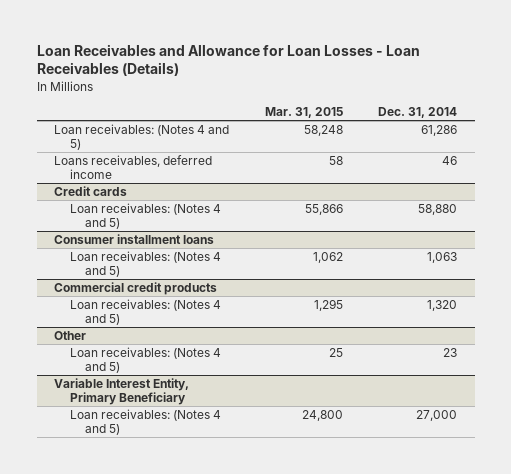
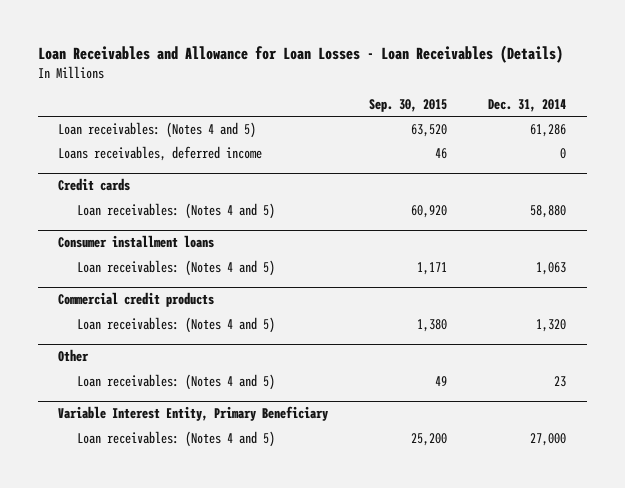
[264,106,343,118] Mar. 31, 2015 -> none
none -> [369,98,448,112] Sep. 30, 2015
[441,156,457,166] 46 -> [560,147,567,159] 0

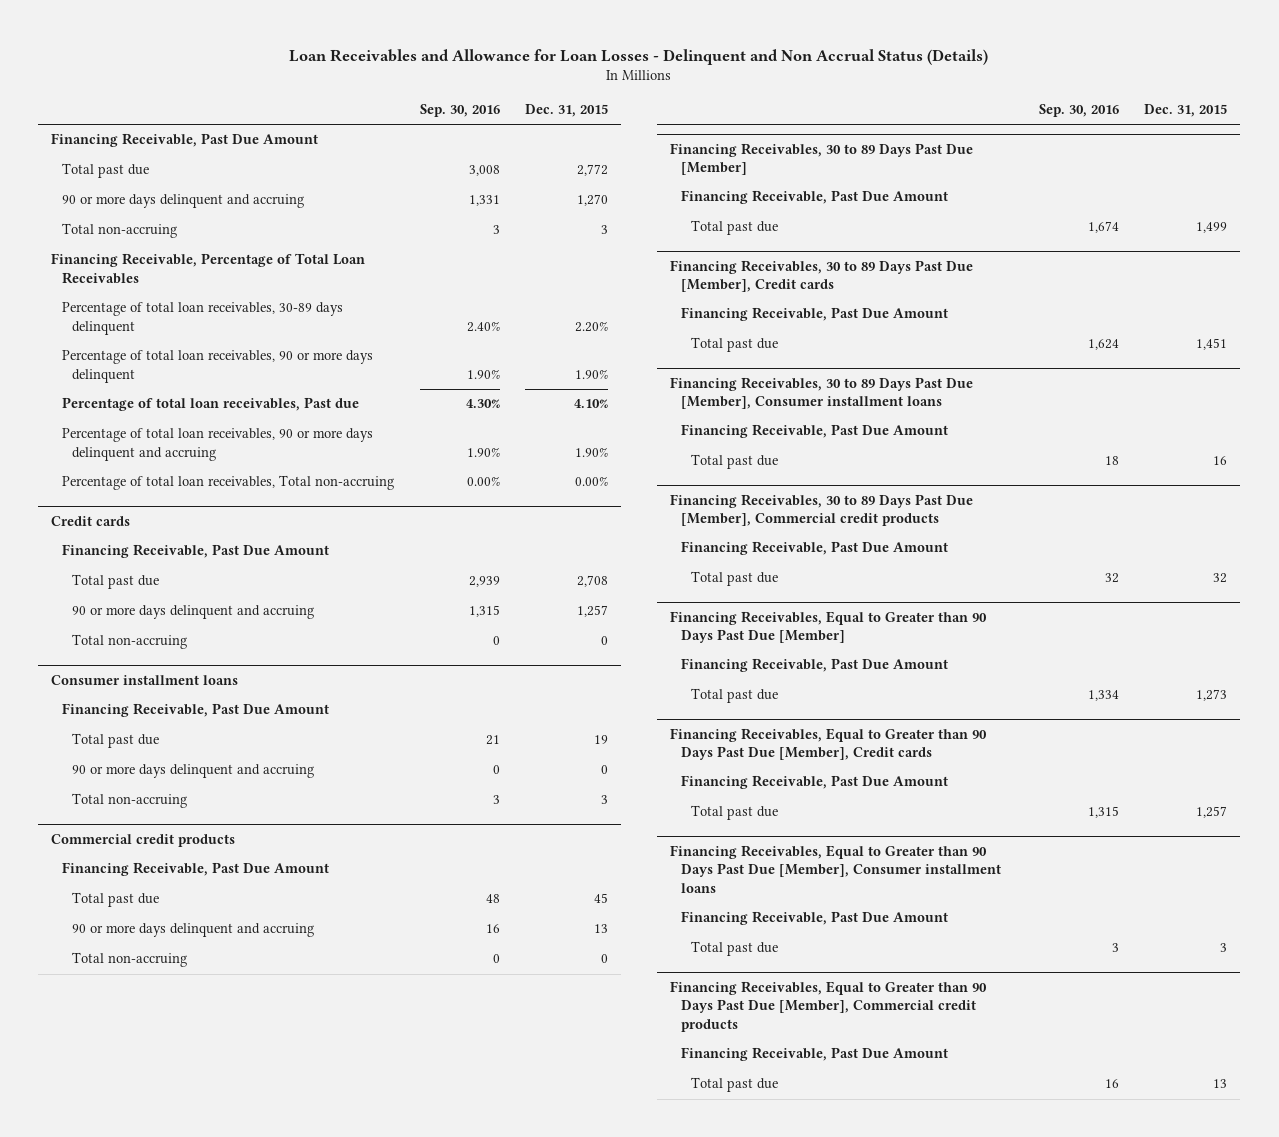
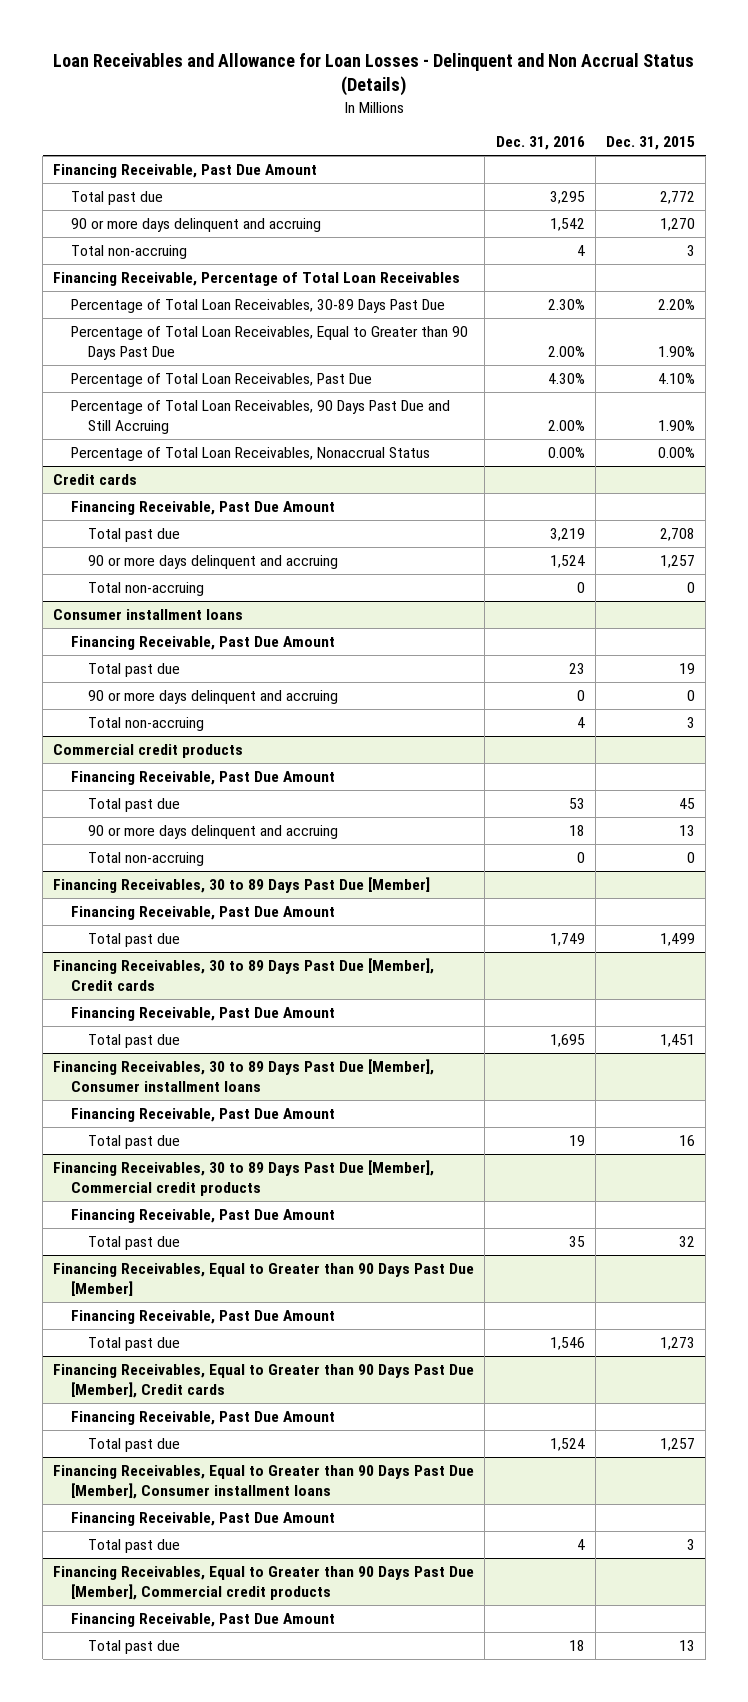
[419,104,500,118] Sep. 30, 2016 -> none
none -> [495,136,585,151] Dec. 31, 2016
[61,302,343,335] Percentage of total loan receivables, 30-89 days delinquent -> [70,299,445,314] Percentage of Total Loan Receivables, 30-89 Days Past Due
[61,350,373,383] Percentage of total loan receivables, 90 or more days delinquent -> [70,326,468,360] Percentage of Total Loan Receivables, Equal to Greater than 90 Days Past Due
[61,397,359,412] Percentage of total loan receivables, Past due -> [70,373,372,388] Percentage of Total Loan Receivables, Past Due
[61,428,373,461] Percentage of total loan receivables, 90 or more days delinquent and accruing -> [70,400,450,434] Percentage of Total Loan Receivables, 90 Days Past Due and Still Accruing
[61,475,394,491] Percentage of total loan receivables, Total non-accruing -> [70,447,430,462] Percentage of Total Loan Receivables, Nonaccrual Status

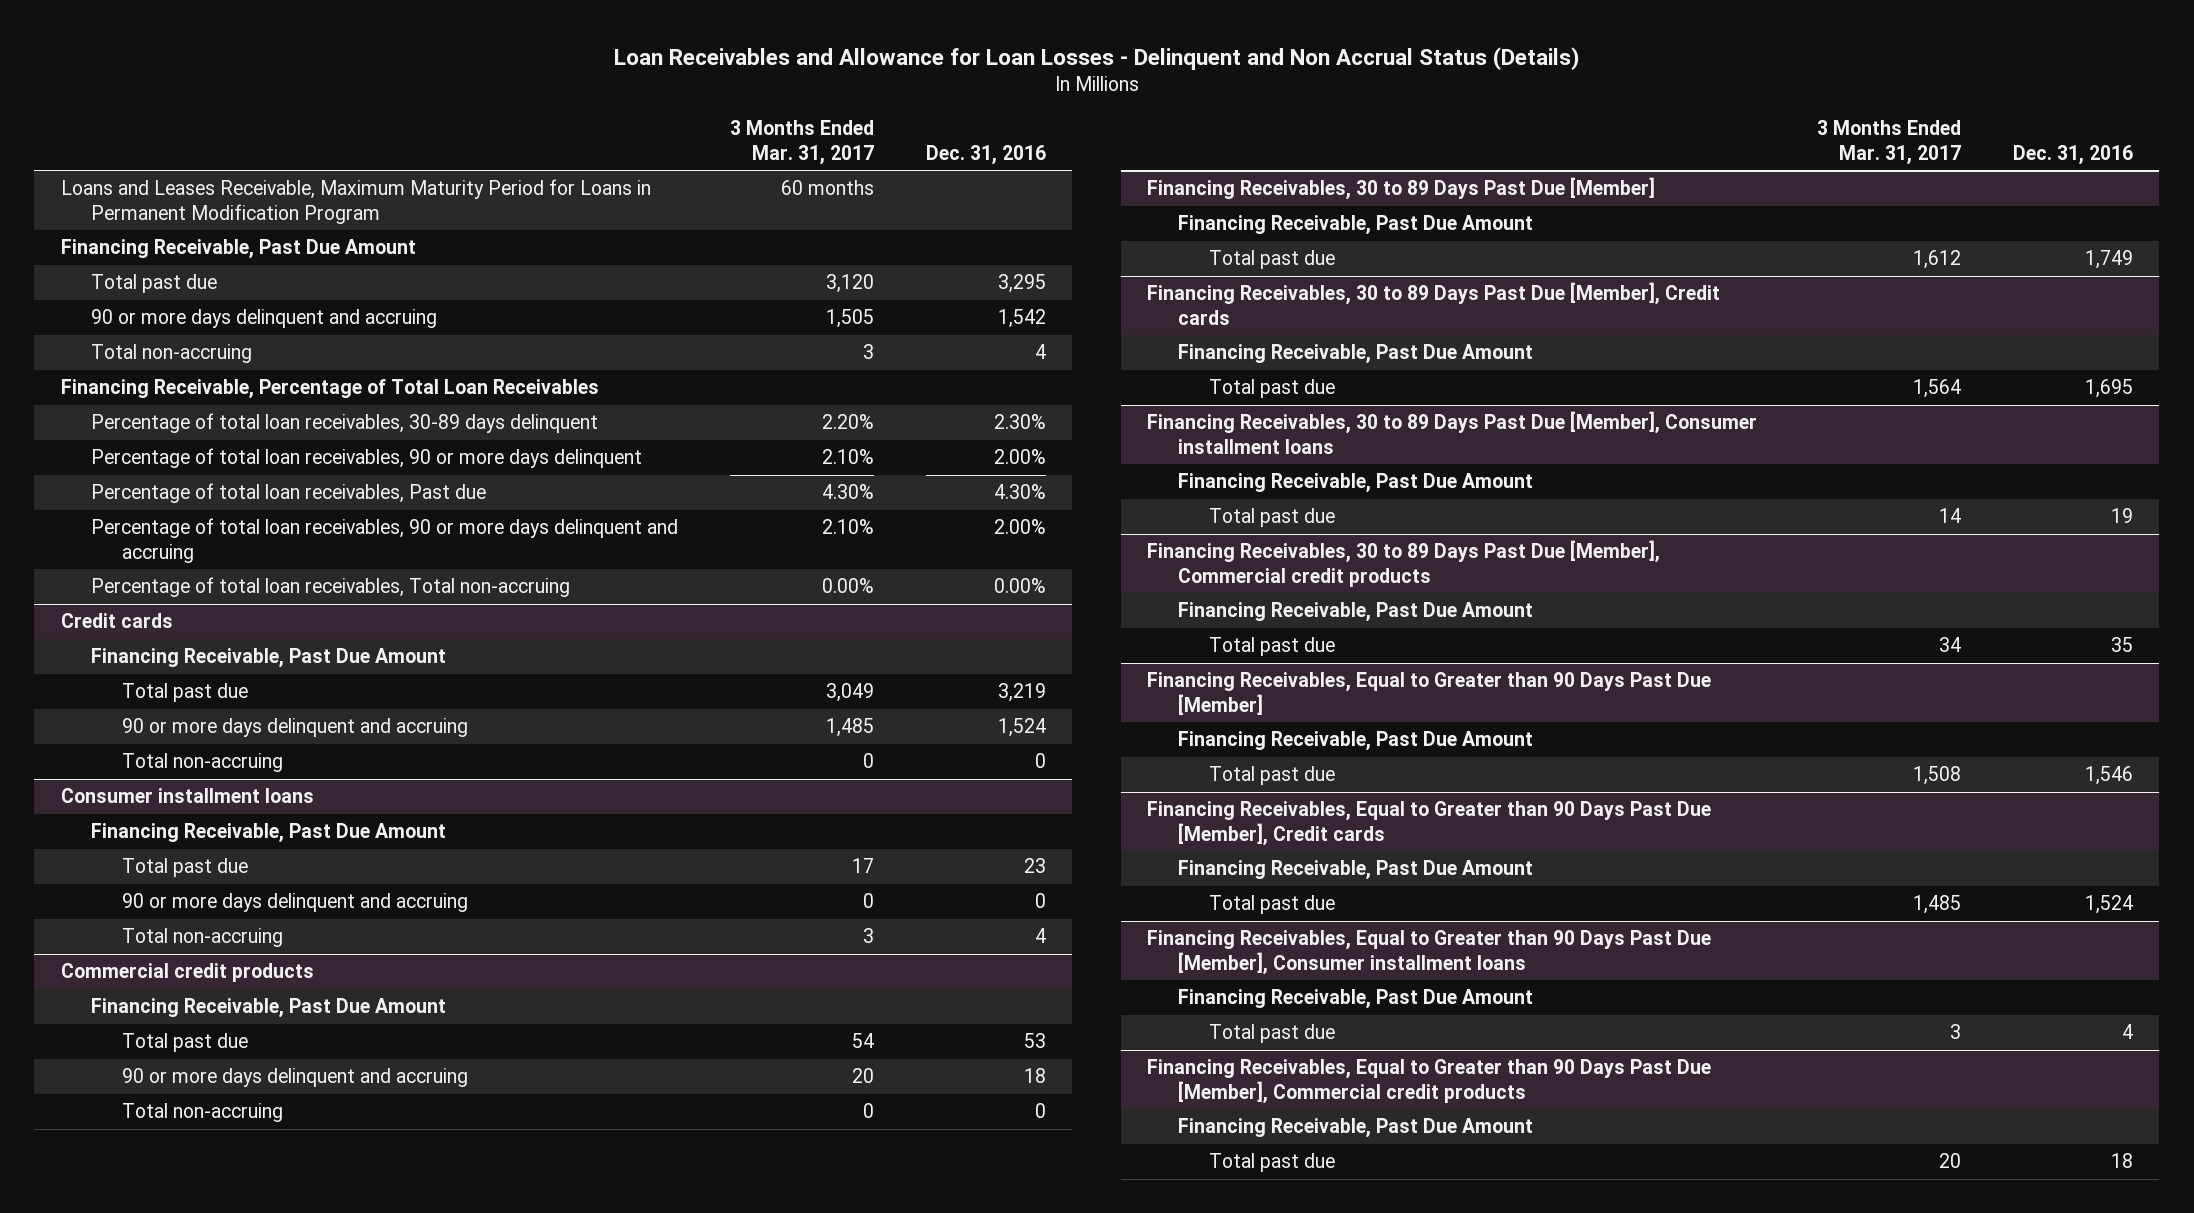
[606,136,696,151] Dec. 31, 2015 -> none
none -> [730,120,875,165] 3 Months Ended Mar. 31, 2017
none -> [60,179,651,224] Loans and Leases Receivable, Maximum Maturity Period for Loans in Permanent Modification Program
[70,299,445,314] Percentage of Total Loan Receivables, 30-89 Days Past Due -> [91,413,599,434] Percentage of total loan receivables, 30-89 days delinquent
[70,326,468,360] Percentage of Total Loan Receivables, Equal to Greater than 90 Days Past Due -> [91,448,643,469] Percentage of total loan receivables, 90 or more days delinquent
[70,373,372,388] Percentage of Total Loan Receivables, Past Due -> [91,483,487,504] Percentage of total loan receivables, Past due
[70,400,450,434] Percentage of Total Loan Receivables, 90 Days Past Due and Still Accruing -> [91,518,679,563] Percentage of total loan receivables, 90 or more days delinquent and accruing
[70,447,430,462] Percentage of Total Loan Receivables, Nonaccrual Status -> [91,577,571,598] Percentage of total loan receivables, Total non-accruing

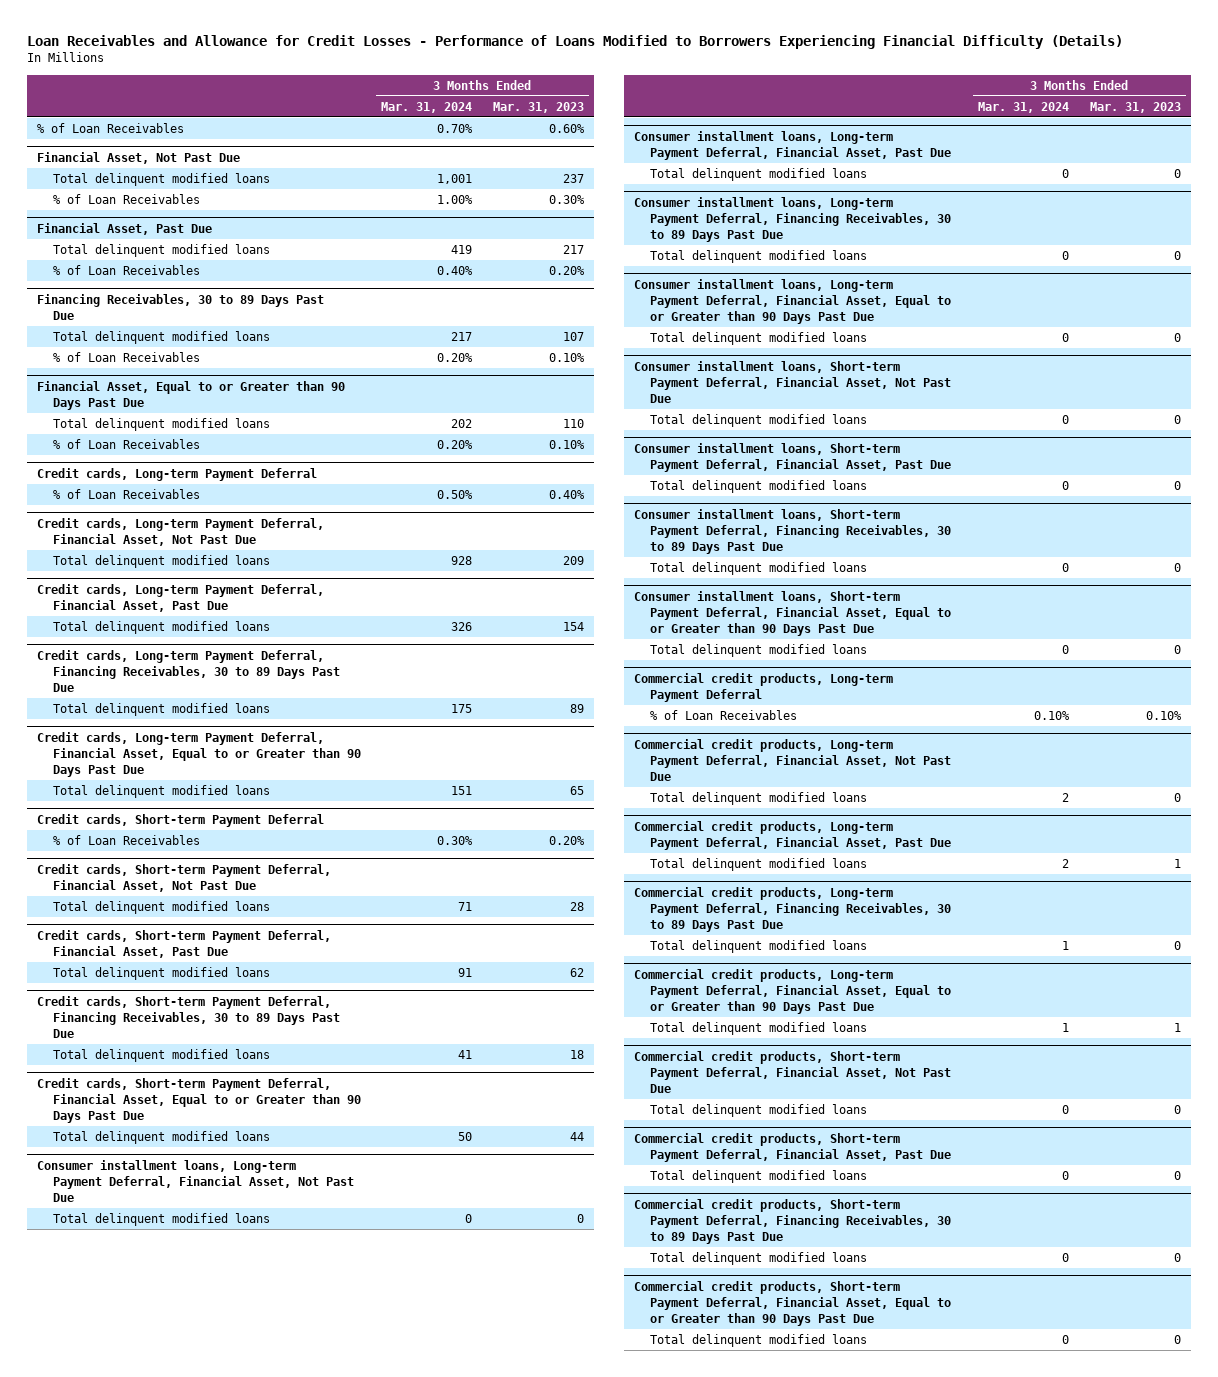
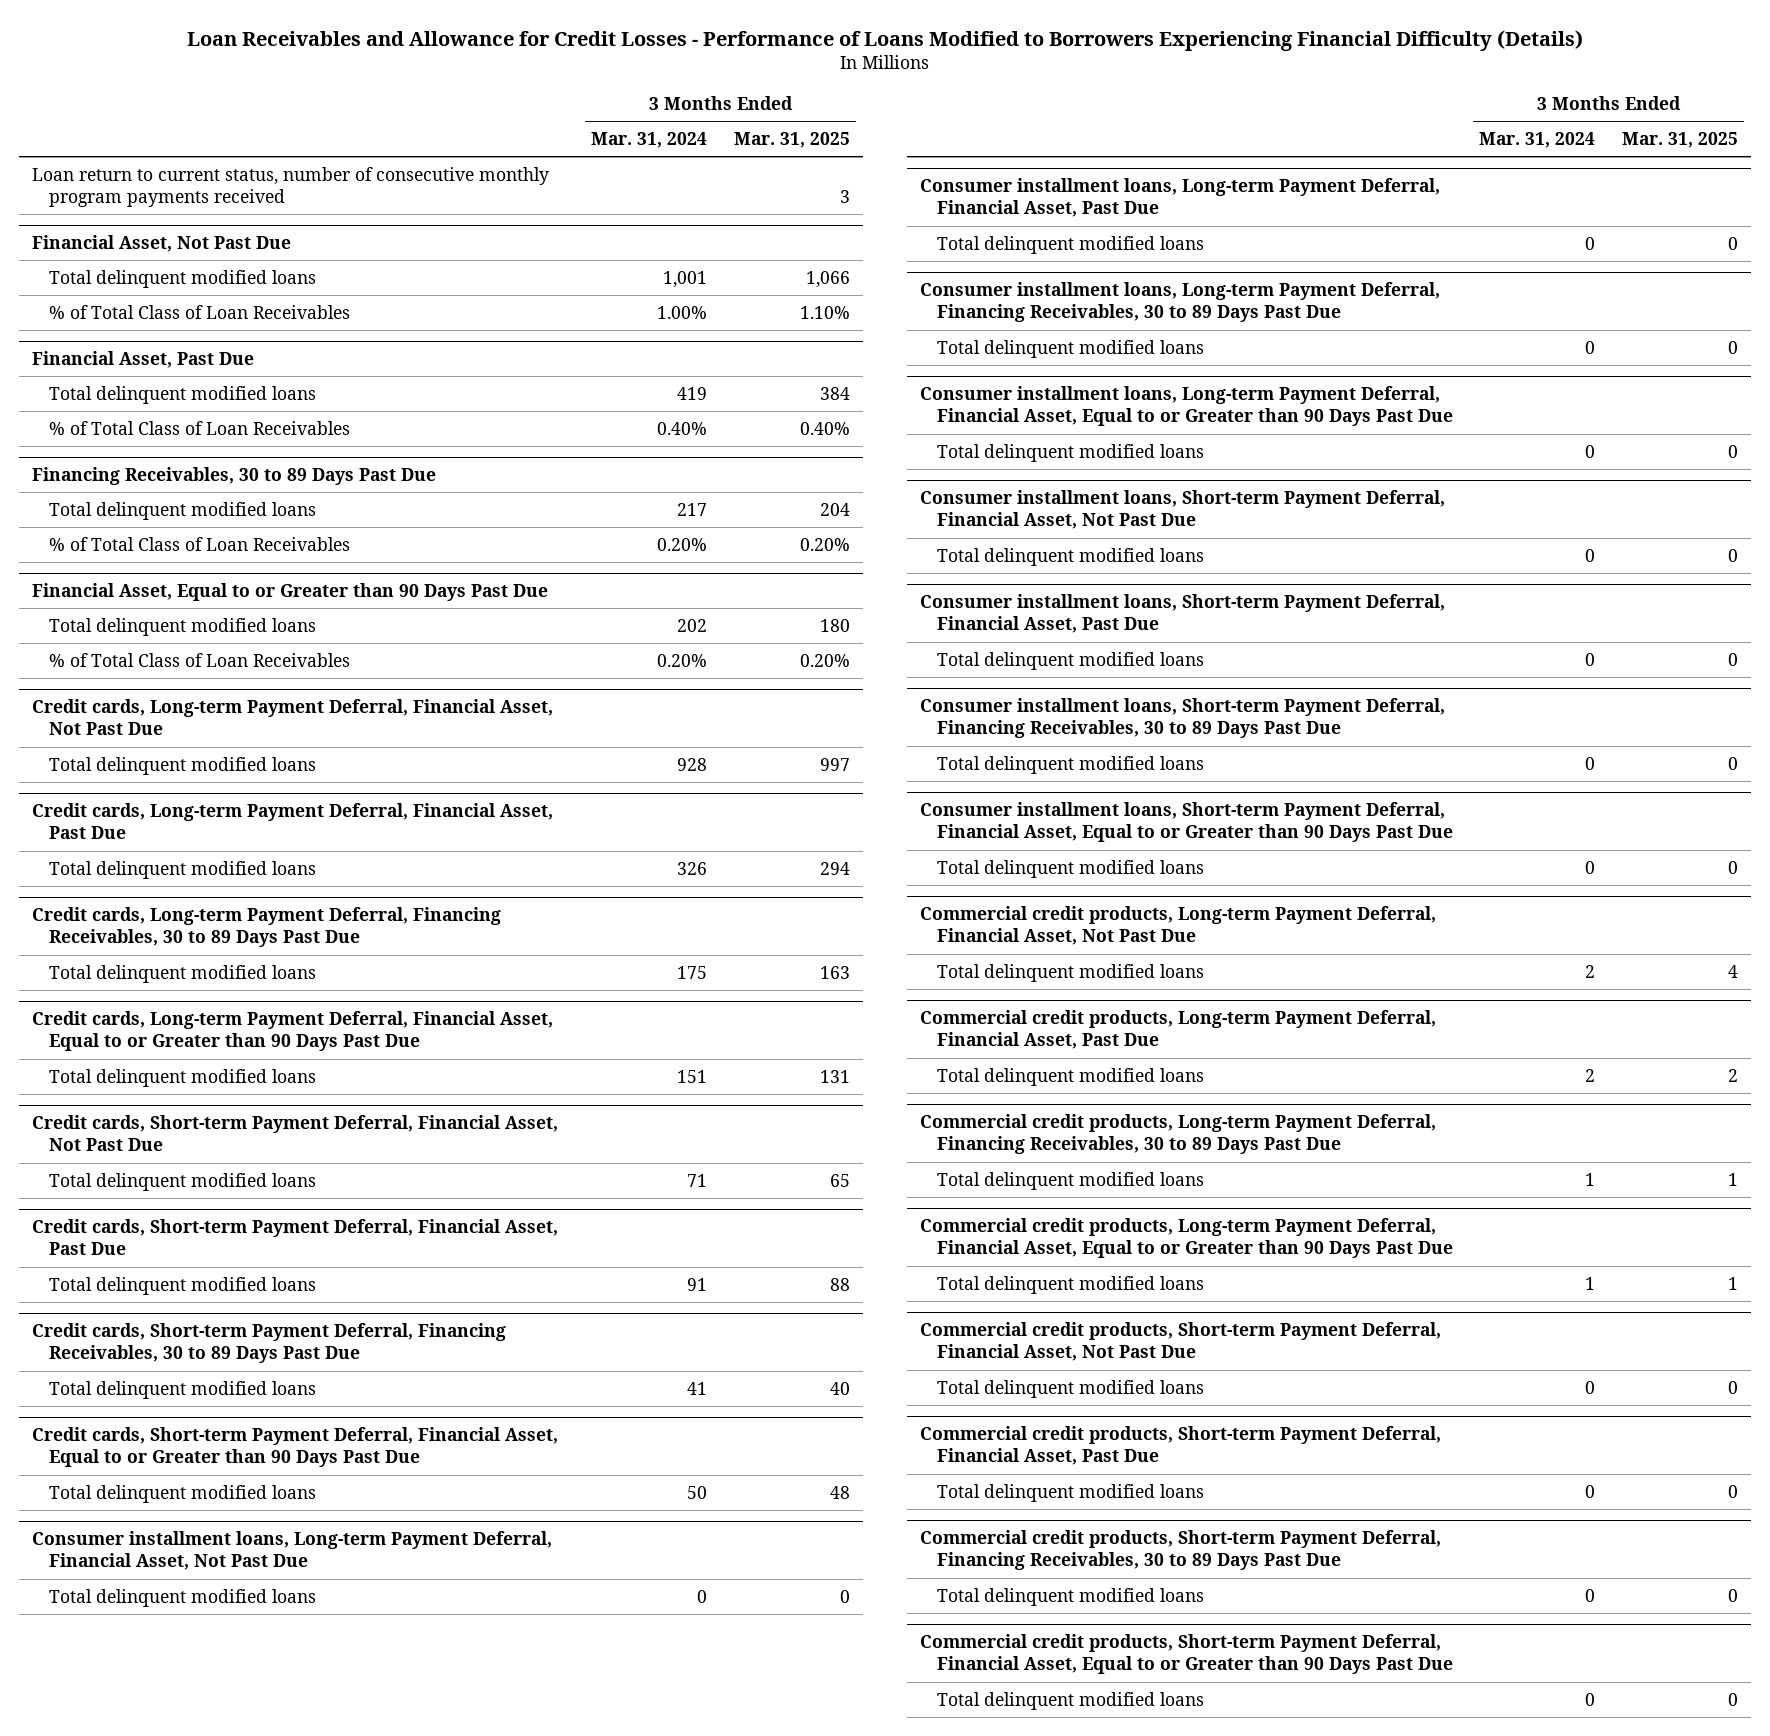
[492,101,584,113] Mar. 31, 2023 -> none
none -> [733,132,850,149] Mar. 31, 2025
[37,123,185,134] % of Loan Receivables -> none
none -> [31,166,549,208] Loan return to current status, number of consecutive monthly program payments received
[52,194,200,205] % of Loan Receivables -> [48,304,350,319] % of Total Class of Loan Receivables
[52,265,200,276] % of Loan Receivables -> [48,420,350,435] % of Total Class of Loan Receivables
[52,352,200,363] % of Loan Receivables -> [48,536,350,551] % of Total Class of Loan Receivables
[37,467,318,481] Credit cards, Long-term Payment Deferral -> none
[52,489,200,500] % of Loan Receivables -> none
[52,439,200,450] % of Loan Receivables -> [48,652,350,667] % of Total Class of Loan Receivables
[37,813,325,827] Credit cards, Short-term Payment Deferral -> none
[52,835,200,846] % of Loan Receivables -> none
[634,672,894,702] Commercial credit products, Long-term Payment Deferral -> none
[649,710,797,721] % of Loan Receivables -> none

